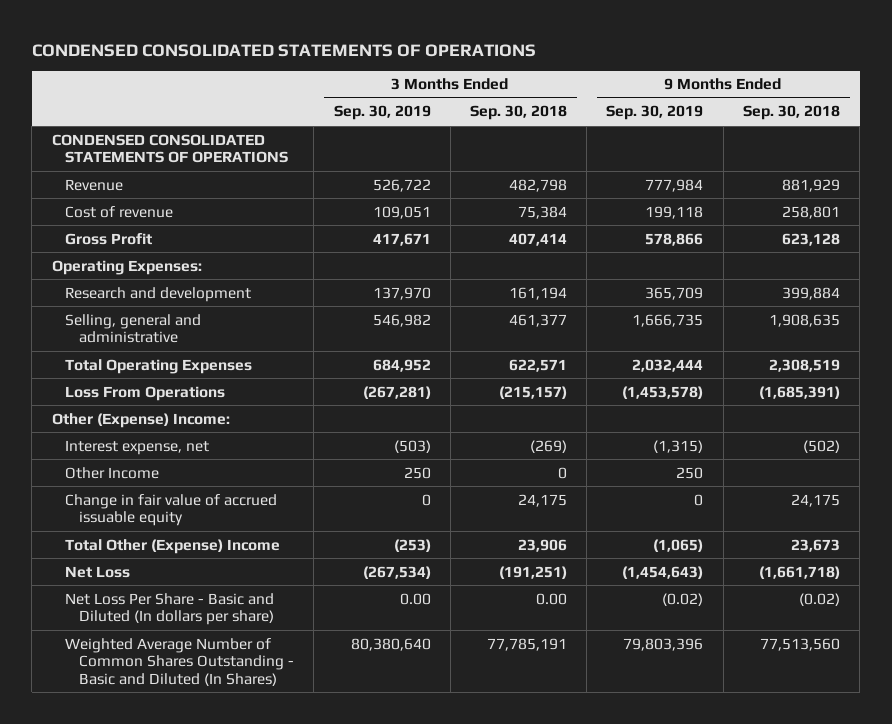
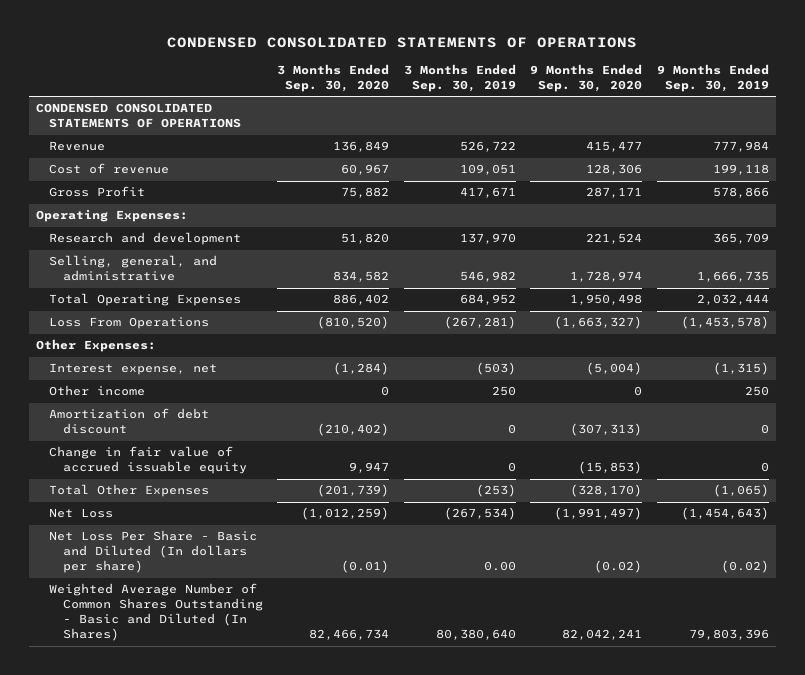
[469,105,567,121] Sep. 30, 2018 -> none
[742,105,840,121] Sep. 30, 2018 -> none
none -> [277,63,390,92] 3 Months Ended Sep. 30, 2020
none -> [530,63,643,92] 9 Months Ended Sep. 30, 2020
[65,313,202,344] Selling, general and administrative -> [49,255,218,282] Selling, general, and administrative
[51,412,230,428] Other (Expense) Income: -> [36,339,157,353] Other Expenses:
[65,466,160,479] Other Income -> [49,385,146,397] Other income
none -> [49,408,210,435] Amortization of debt discount
[65,538,281,554] Total Other (Expense) Income -> [49,484,210,498] Total Other Expenses

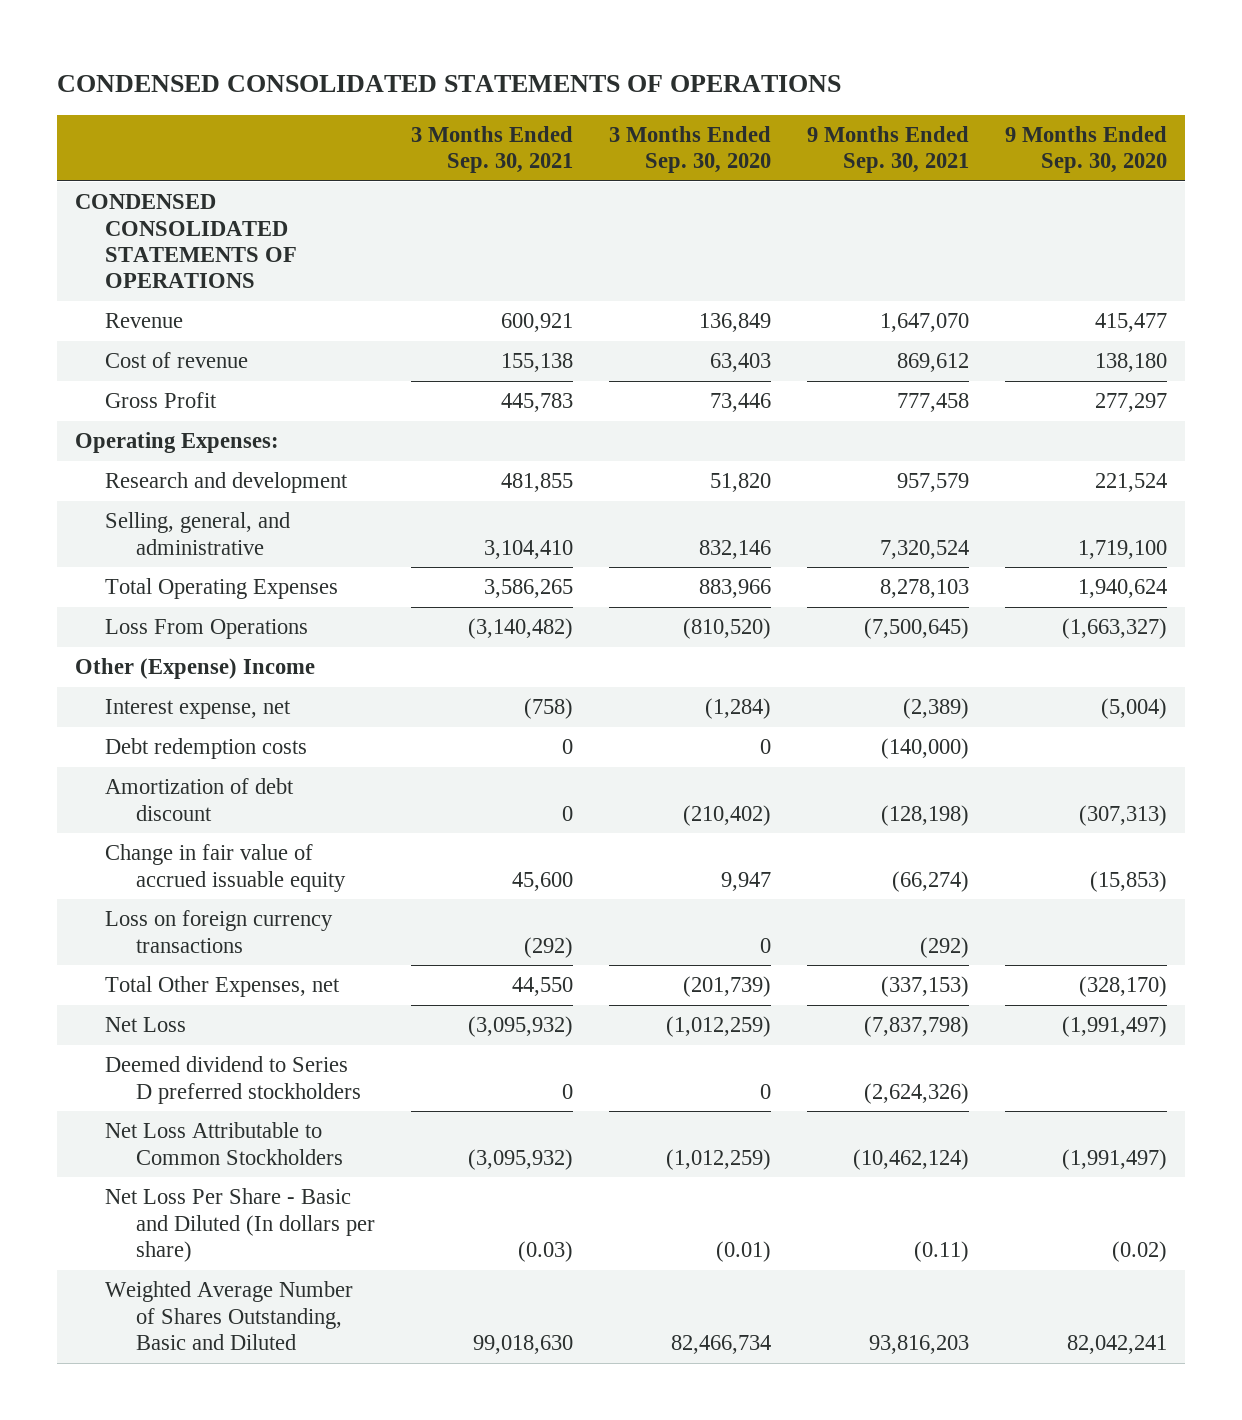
[403,63,516,92] 3 Months Ended Sep. 30, 2019 -> none
[656,63,769,92] 9 Months Ended Sep. 30, 2019 -> none
none -> [410,126,573,174] 3 Months Ended Sep. 30, 2021
none -> [806,126,969,174] 9 Months Ended Sep. 30, 2021
[341,164,390,176] 60,967 -> [709,353,771,373] 63,403
[586,164,643,176] 128,306 -> [1094,353,1167,373] 138,180
[341,187,390,199] 75,882 -> [709,393,771,413] 73,446
[586,187,643,199] 287,171 -> [1094,393,1167,413] 277,297
[333,271,390,283] 834,582 -> [698,539,771,559] 832,146
[570,271,643,283] 1,728,974 -> [1077,539,1167,559] 1,719,100
[333,294,390,306] 886,402 -> [698,579,771,599] 883,966
[570,294,643,306] 1,950,498 -> [1077,579,1167,599] 1,940,624
[36,339,157,353] Other Expenses: -> [75,658,316,680] Other (Expense) Income
[49,385,146,397] Other income -> none
none -> [105,738,308,760] Debt redemption costs
none -> [105,910,334,953] Loss on foreign currency transactions
[49,484,210,498] Total Other Expenses -> [105,976,341,998] Total Other Expenses, net
none -> [105,1056,361,1104] Deemed dividend to Series D preferred stockholders
none -> [105,1122,343,1165] Net Loss Attributable to Common Stockholders
[49,583,263,642] Weighted Average Number of Common Shares Outstanding - Basic and Diluted (In Shares) -> [105,1281,354,1350] Weighted Average Number of Shares Outstanding, Basic and Diluted

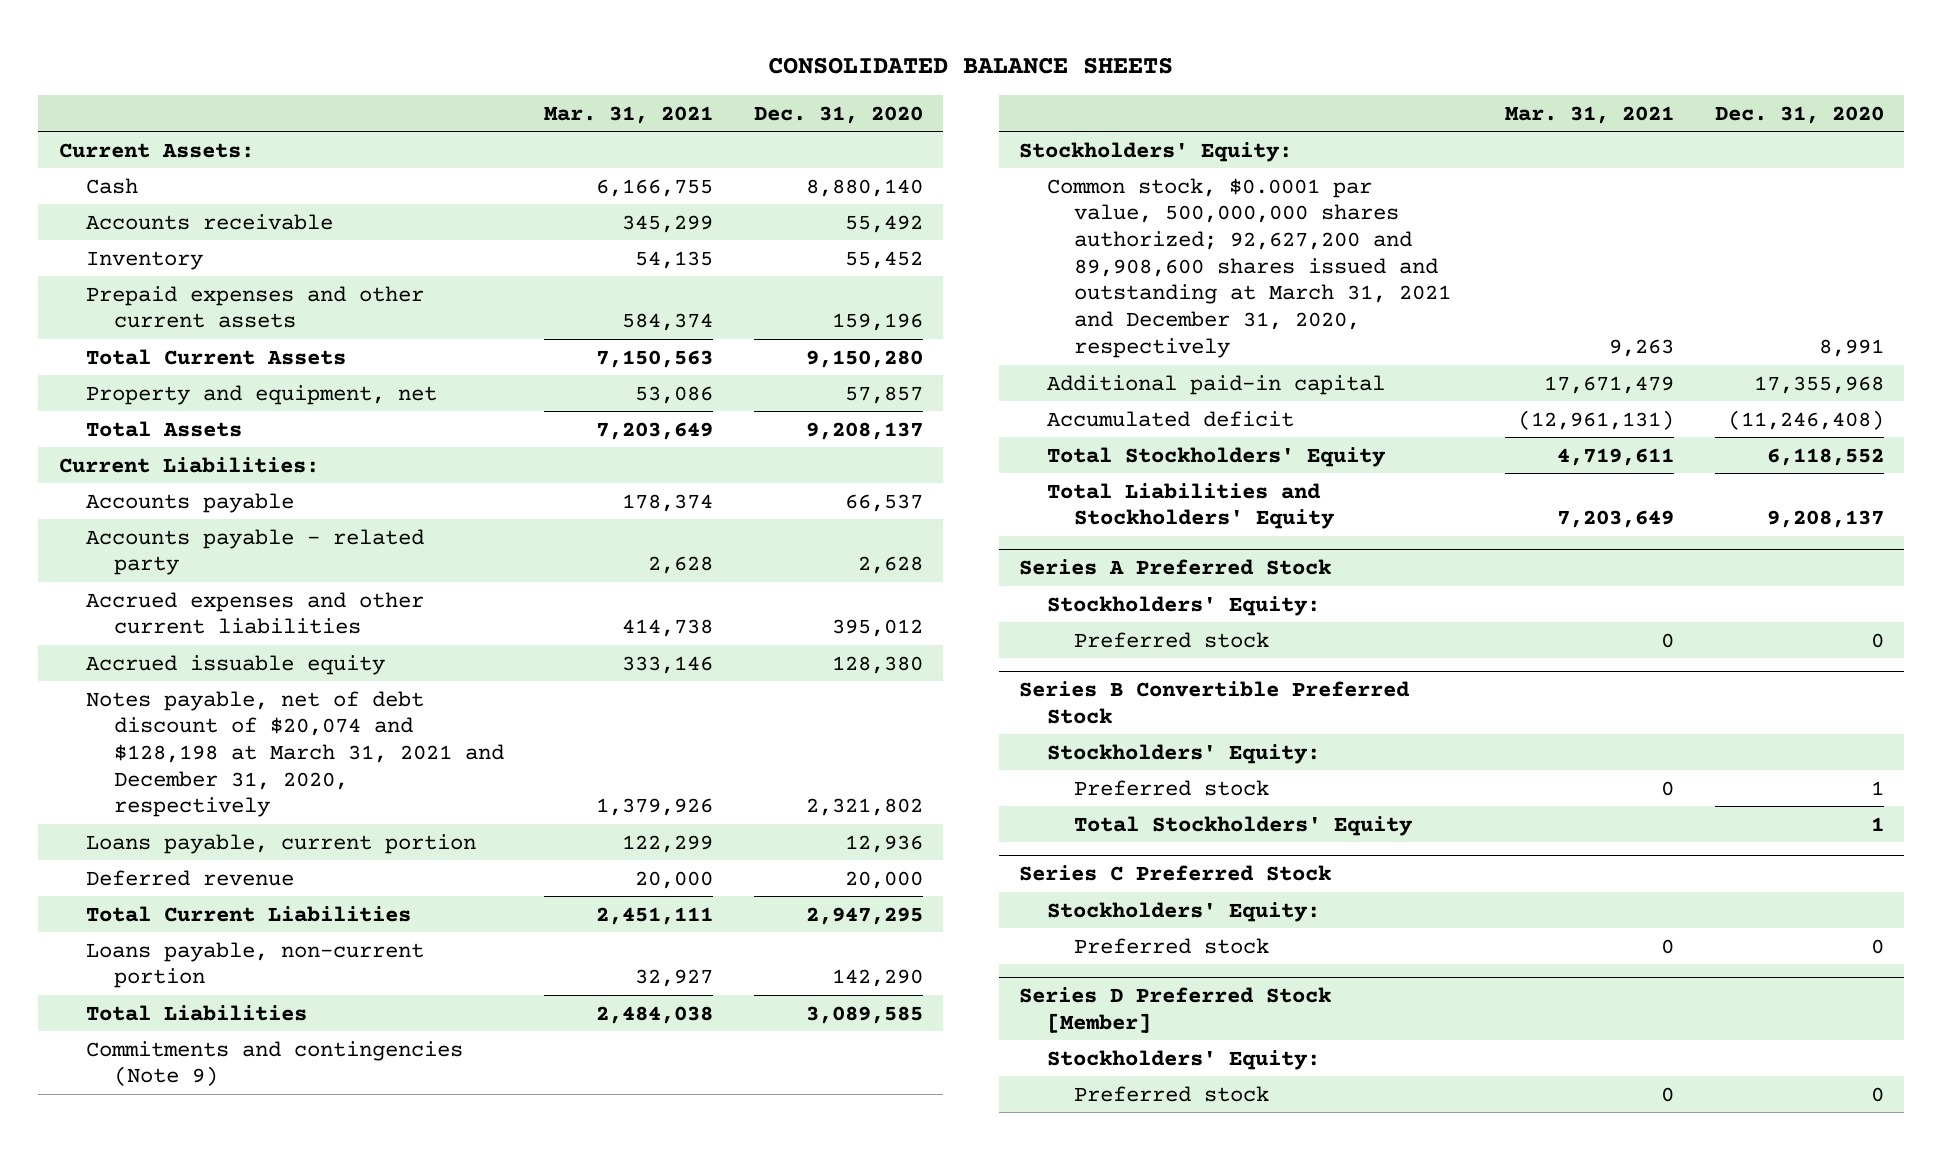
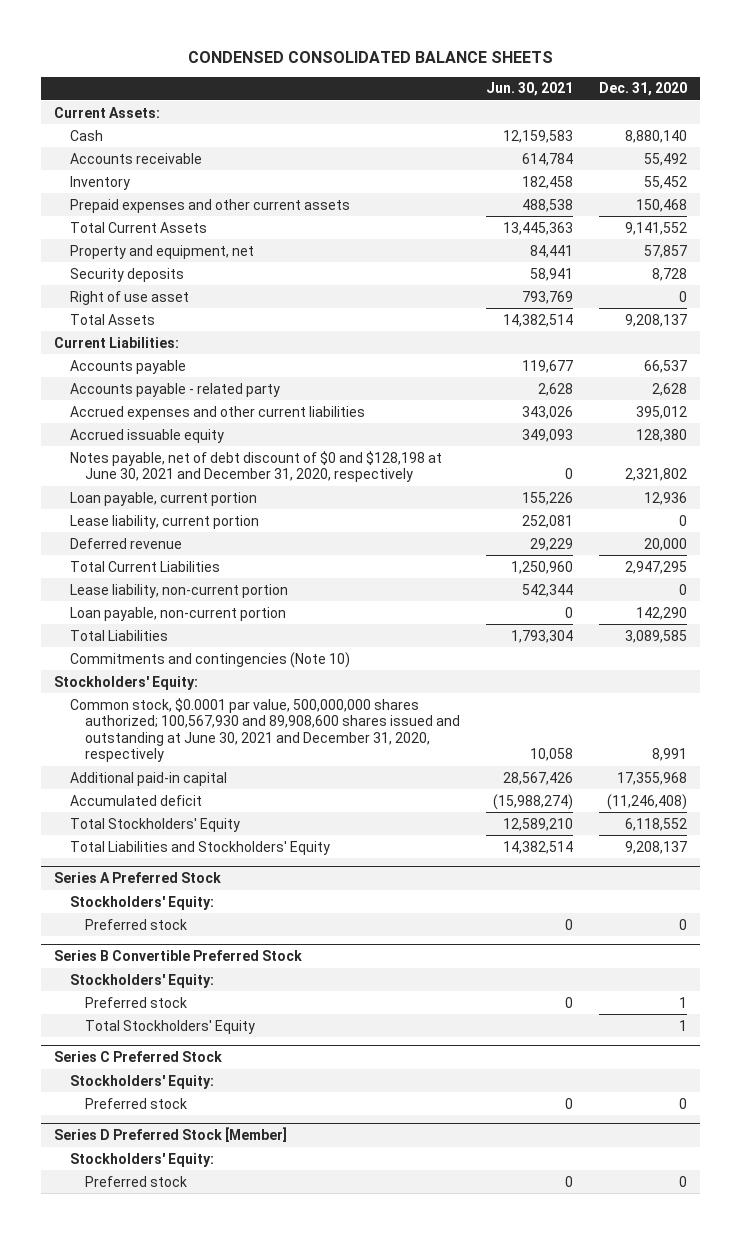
[768,56,1174,74] CONSOLIDATED BALANCE SHEETS -> [187,50,553,63] CONDENSED CONSOLIDATED BALANCE SHEETS
[544,105,714,124] Mar. 31, 2021 -> none
none -> [485,82,573,97] Jun. 30, 2021
[831,313,923,332] 159,196 -> [635,198,687,212] 150,468
[805,349,923,368] 9,150,280 -> [624,221,687,235] 9,141,552
none -> [69,267,184,282] Security deposits
none -> [69,290,189,305] Right of use asset
[86,690,504,818] Notes payable, net of debt discount of $20,074 and $128,198 at March 31, 2021 and December 31, 2020, respectively -> [69,450,442,483] Notes payable, net of debt discount of $0 and $128,198 at June 30, 2021 and December 31, 2020, respectively
[86,833,477,854] Loans payable, current portion -> [69,491,257,506] Loan payable, current portion
none -> [69,514,259,529] Lease liability, current portion
none -> [69,583,288,598] Lease liability, non-current portion
[86,941,425,989] Loans payable, non-current portion -> [69,606,286,621] Loan payable, non-current portion
[86,1040,464,1087] Commitments and contingencies (Note 9) -> [69,651,350,668] Commitments and contingencies (Note 10)
[1046,177,1452,358] Common stock, $0.0001 par value, 500,000,000 shares authorized; 92,627,200 and 89,908,600 shares issued and outstanding at March 31, 2021 and December 31, 2020, respectively -> [69,697,461,763] Common stock, $0.0001 par value, 500,000,000 shares authorized; 100,567,930 and 89,908,600 shares issued and outstanding at June 30, 2021 and December 31, 2020, respectively

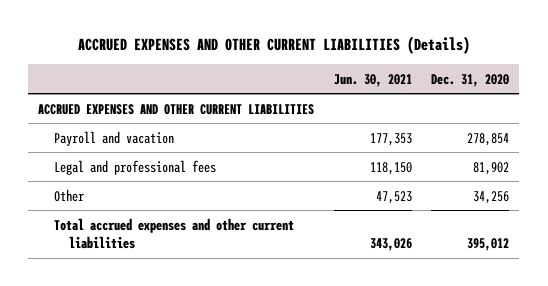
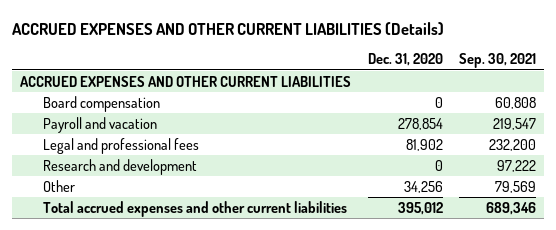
[333,73,412,87] Jun. 30, 2021 -> none
none -> [458,53,536,69] Sep. 30, 2021
none -> [43,95,161,112] Board compensation
none -> [43,158,198,175] Research and development

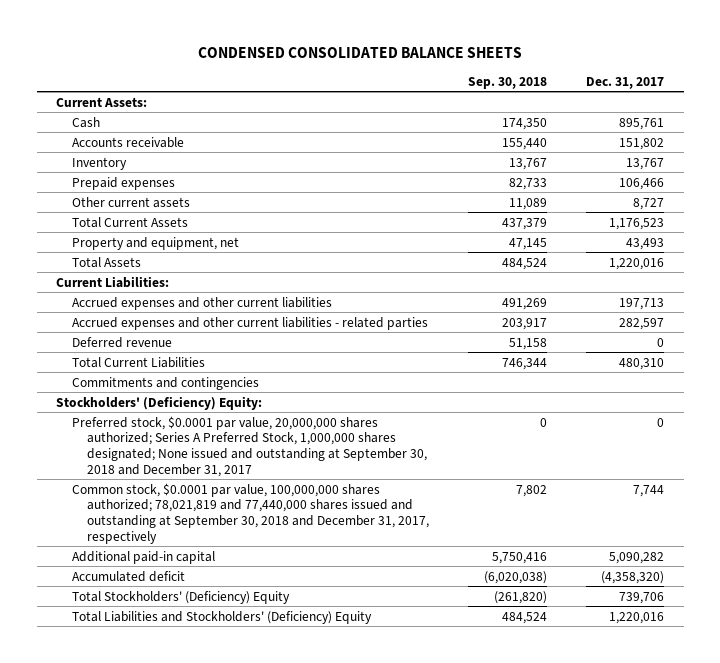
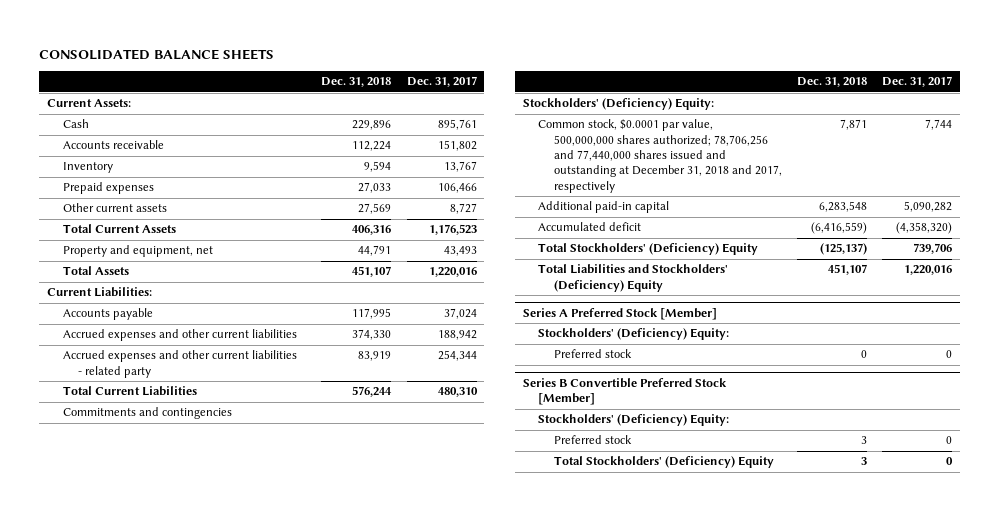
[198,46,523,58] CONDENSED CONSOLIDATED BALANCE SHEETS -> [39,48,275,60] CONSOLIDATED BALANCE SHEETS
[468,76,548,89] Sep. 30, 2018 -> none
none -> [321,77,392,88] Dec. 31, 2018
[71,336,172,348] Deferred revenue -> none
none -> [62,308,153,321] Accounts payable
[619,297,665,310] 197,713 -> [437,330,477,341] 188,942
[71,316,428,330] Accrued expenses and other current liabilities - related parties -> [62,350,297,378] Accrued expenses and other current liabilities - related party
[619,317,665,330] 282,597 -> [437,350,477,362] 254,344
[71,415,428,477] Preferred stock, $0.0001 par value, 20,000,000 shares authorized; Series A Preferred Stock, 1,000,000 shares designated; None issued and outstanding at September 30, 2018 and December 31, 2017 -> none
[71,482,430,544] Common stock, $0.0001 par value, 100,000,000 shares authorized; 78,021,819 and 77,440,000 shares issued and outstanding at September 30, 2018 and December 31, 2017, respectively -> [538,119,782,193] Common stock, $0.0001 par value, 500,000,000 shares authorized; 78,706,256 and 77,440,000 shares issued and outstanding at December 31, 2018 and 2017, respectively
none -> [522,308,717,321] Series A Preferred Stock [Member]
none -> [538,328,730,341] Stockholders' (Deficiency) Equity:
none -> [553,349,632,359] Preferred stock
none -> [522,378,727,406] Series B Convertible Preferred Stock [Member]
none -> [538,414,730,427] Stockholders' (Deficiency) Equity:
none -> [553,435,632,445] Preferred stock
none -> [553,456,774,469] Total Stockholders' (Deficiency) Equity

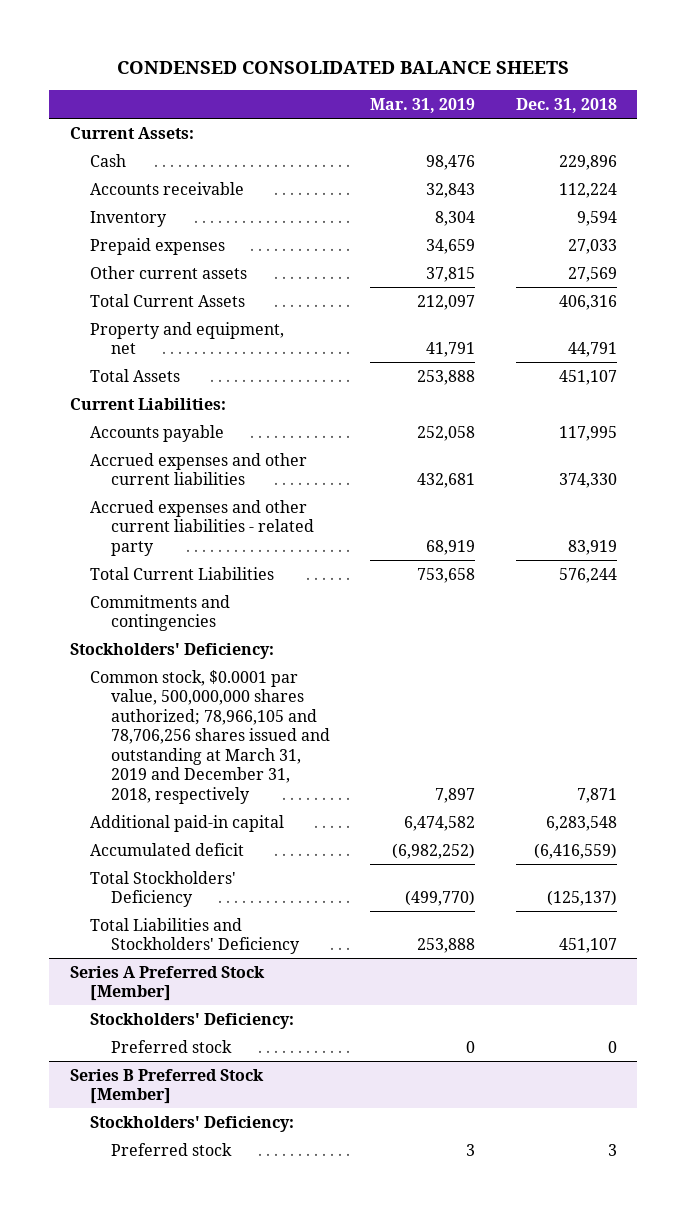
[39,48,275,60] CONSOLIDATED BALANCE SHEETS -> [117,61,570,75] CONDENSED CONSOLIDATED BALANCE SHEETS
[406,76,477,88] Dec. 31, 2017 -> none
none -> [370,97,476,113] Mar. 31, 2019
[522,98,714,111] Stockholders' (Deficiency) Equity: -> [69,642,274,659] Stockholders' Deficiency:
[538,119,782,193] Common stock, $0.0001 par value, 500,000,000 shares authorized; 78,706,256 and 77,440,000 shares issued and outstanding at December 31, 2018 and 2017, respectively -> [90,669,330,804] Common stock, $0.0001 par value, 500,000,000 shares authorized; 78,966,105 and 78,706,256 shares issued and outstanding at March 31, 2019 and December 31, 2018, respectively
[538,243,759,256] Total Stockholders' (Deficiency) Equity -> [90,870,237,908] Total Stockholders' Deficiency
[538,264,729,292] Total Liabilities and Stockholders' (Deficiency) Equity -> [90,917,300,955] Total Liabilities and Stockholders' Deficiency
[538,328,730,341] Stockholders' (Deficiency) Equity: -> [90,1012,295,1029] Stockholders' Deficiency:
[522,378,727,406] Series B Convertible Preferred Stock [Member] -> [69,1068,264,1105] Series B Preferred Stock [Member]
[538,414,730,427] Stockholders' (Deficiency) Equity: -> [90,1115,295,1132] Stockholders' Deficiency:
[553,456,774,469] Total Stockholders' (Deficiency) Equity -> none

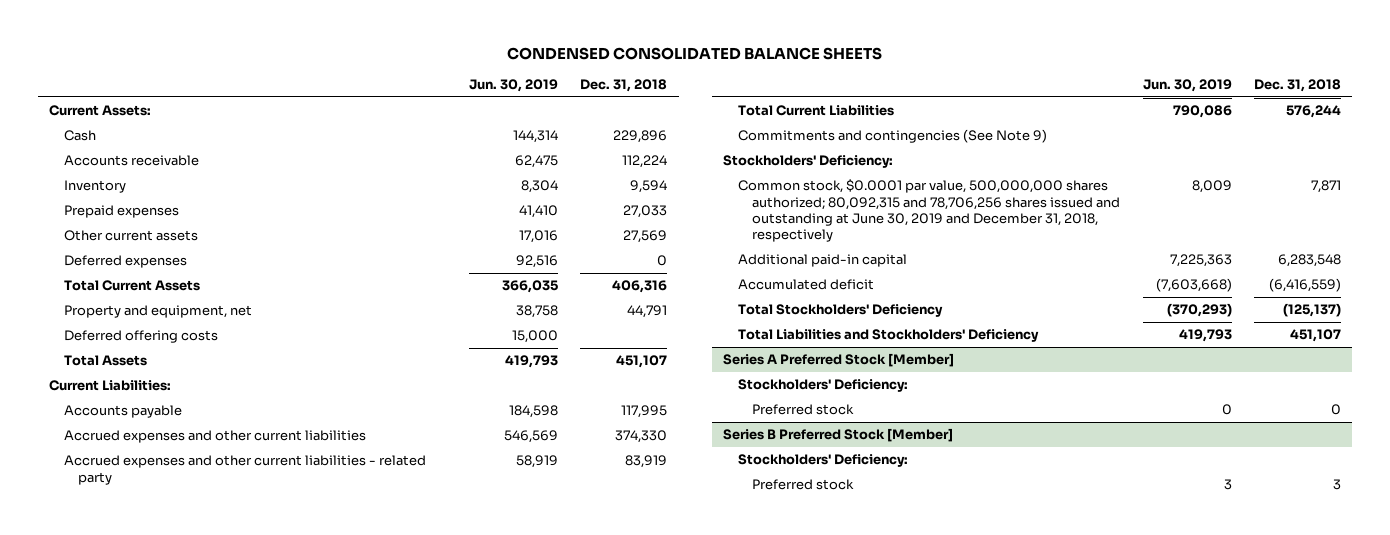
[370,97,476,113] Mar. 31, 2019 -> none
none -> [468,79,558,93] Jun. 30, 2019
none -> [63,255,187,269] Deferred expenses
none -> [63,330,218,344] Deferred offering costs
[90,594,231,632] Commitments and contingencies -> [737,129,1047,144] Commitments and contingencies (See Note 9)
[90,669,330,804] Common stock, $0.0001 par value, 500,000,000 shares authorized; 78,966,105 and 78,706,256 shares issued and outstanding at March 31, 2019 and December 31, 2018, respectively -> [737,179,1121,242] Common stock, $0.0001 par value, 500,000,000 shares authorized; 80,092,315 and 78,706,256 shares issued and outstanding at June 30, 2019 and December 31, 2018, respectively

